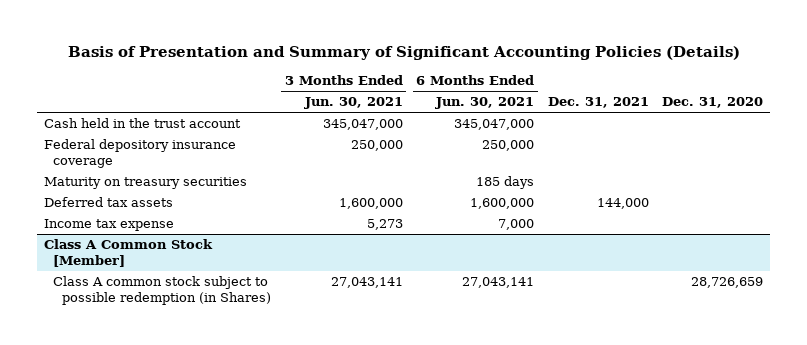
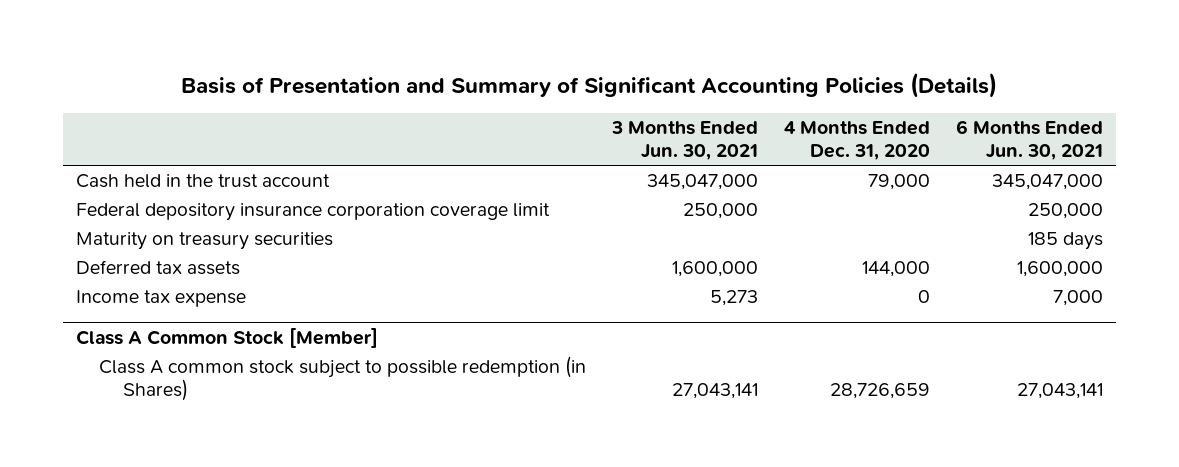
[547,97,649,109] Dec. 31, 2021 -> none
[662,97,764,109] Dec. 31, 2020 -> none
none -> [784,121,931,161] 4 Months Ended Dec. 31, 2020
[43,139,236,168] Federal depository insurance coverage -> [75,203,550,222] Federal depository insurance corporation coverage limit

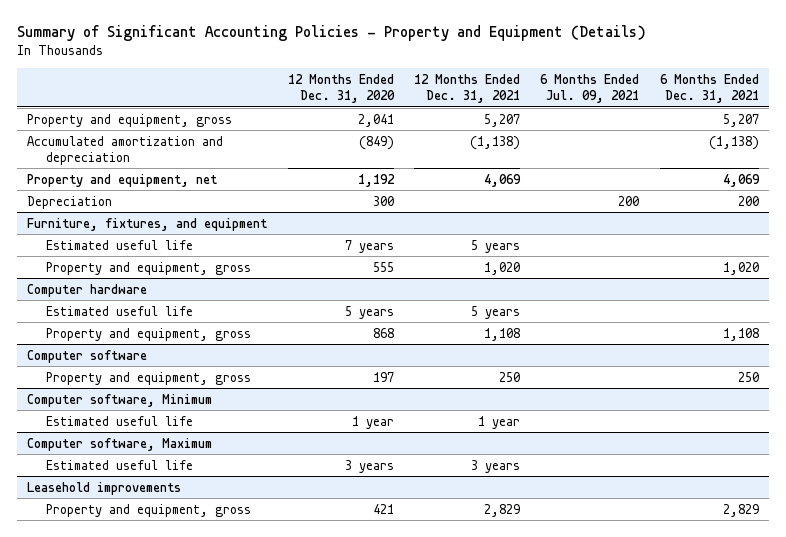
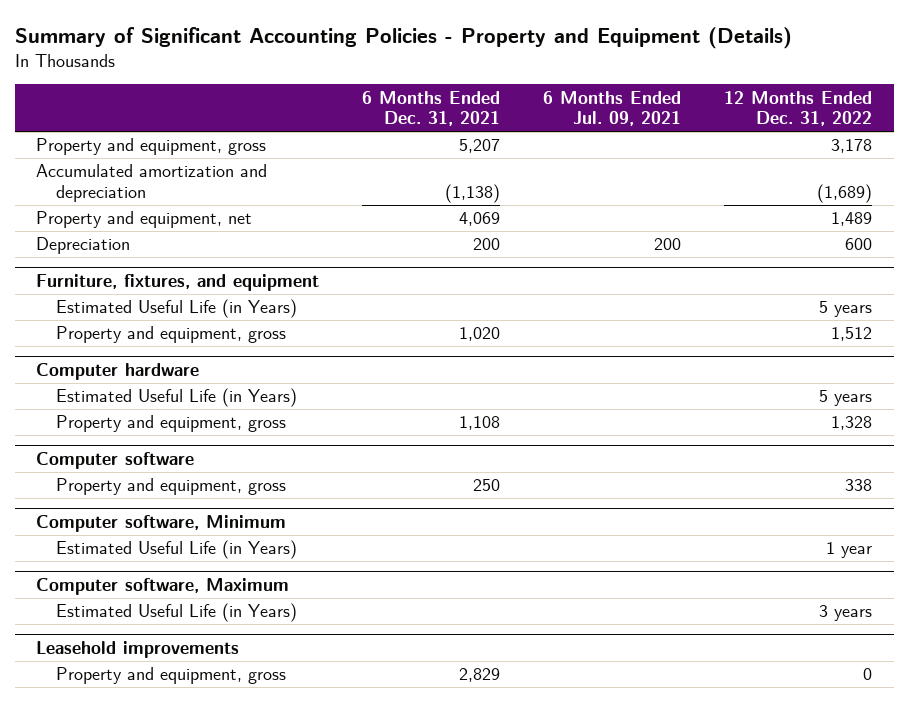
[287,73,395,103] 12 Months Ended Dec. 31, 2020 -> none
[414,73,521,103] 12 Months Ended Dec. 31, 2021 -> none
none -> [724,90,873,127] 12 Months Ended Dec. 31, 2022
[45,239,193,250] Estimated useful life -> [55,299,297,319] Estimated Useful Life (in Years)
[45,305,193,316] Estimated useful life -> [55,388,297,408] Estimated Useful Life (in Years)
[45,415,193,426] Estimated useful life -> [55,540,297,560] Estimated Useful Life (in Years)
[45,459,193,470] Estimated useful life -> [55,603,297,623] Estimated Useful Life (in Years)

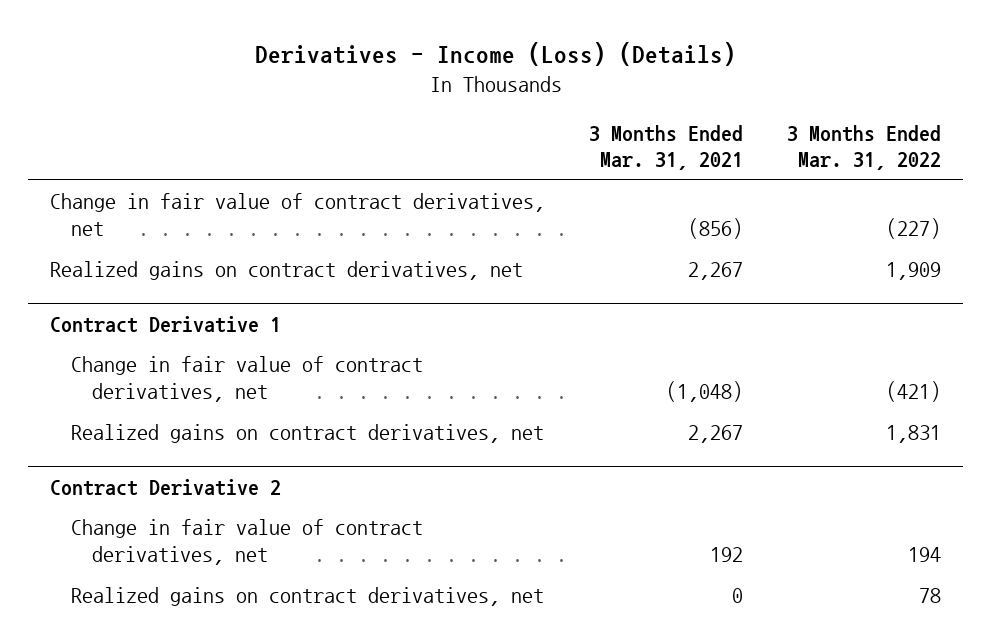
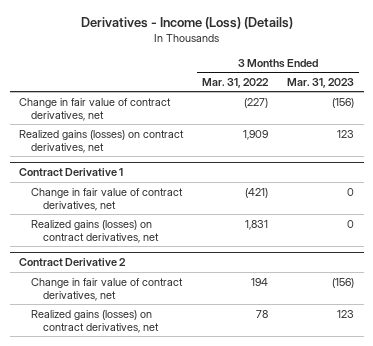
[589,124,744,171] 3 Months Ended Mar. 31, 2021 -> none
none -> [287,77,355,88] Mar. 31, 2023
[50,261,524,281] Realized gains on contract derivatives, net -> [19,129,185,153] Realized gains (losses) on contract derivatives, net
[71,424,545,444] Realized gains on contract derivatives, net -> [31,219,160,243] Realized gains (losses) on contract derivatives, net
[71,587,545,607] Realized gains on contract derivatives, net -> [31,309,160,333] Realized gains (losses) on contract derivatives, net

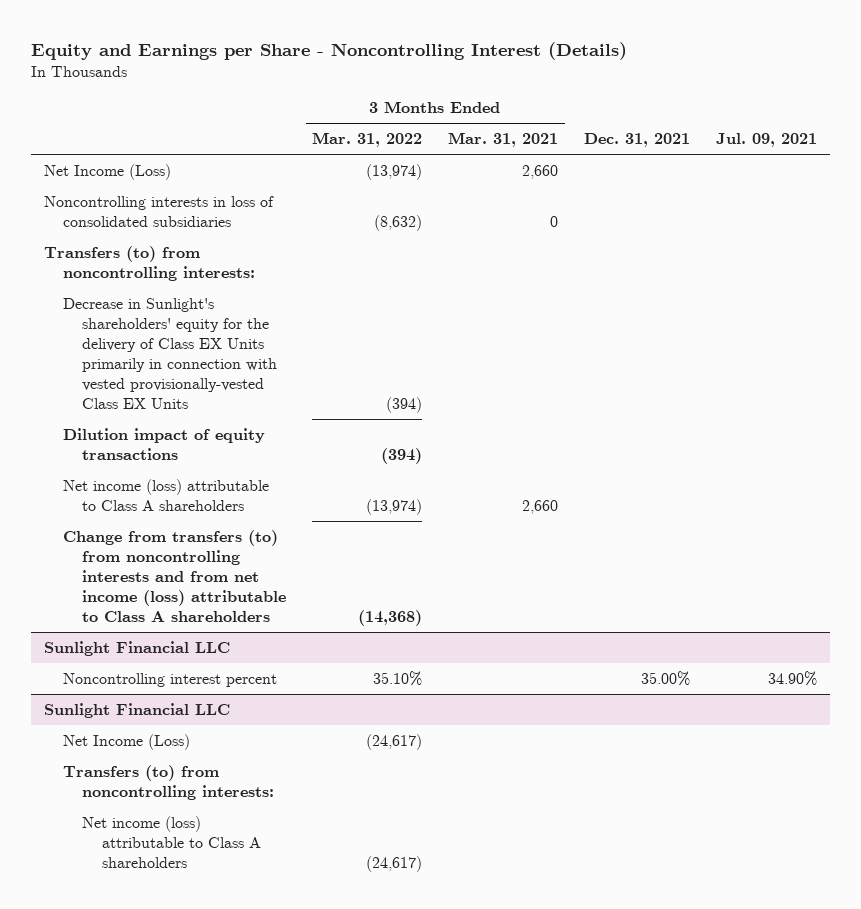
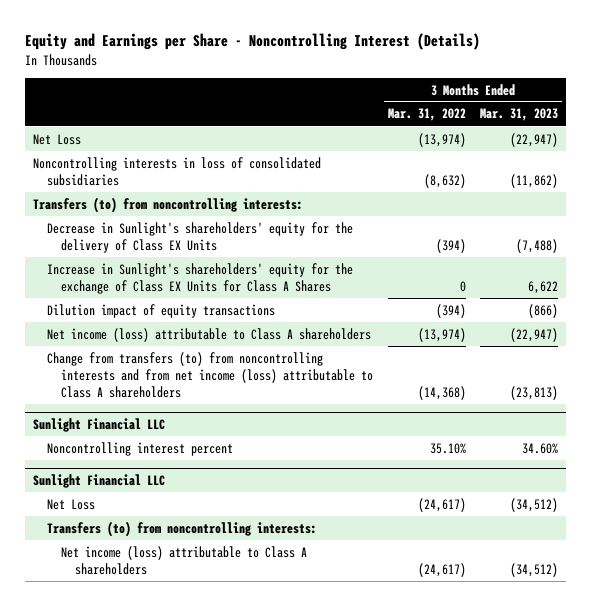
[448,132,559,148] Mar. 31, 2021 -> none
[583,133,690,148] Dec. 31, 2021 -> none
[715,133,817,148] Jul. 09, 2021 -> none
none -> [480,108,559,122] Mar. 31, 2023
[44,163,172,180] Net Income (Loss) -> [32,133,81,145] Net Loss
[63,297,278,409] Decrease in Sunlight's shareholders' equity for the delivery of Class EX Units primarily in connection with vested provisionally-vested Class EX Units -> [46,221,353,253] Decrease in Sunlight's shareholders' equity for the delivery of Class EX Units
none -> [46,262,353,294] Increase in Sunlight's shareholders' equity for the exchange of Class EX Units for Class A Shares
[63,733,191,750] Net Income (Loss) -> [46,498,95,510] Net Loss

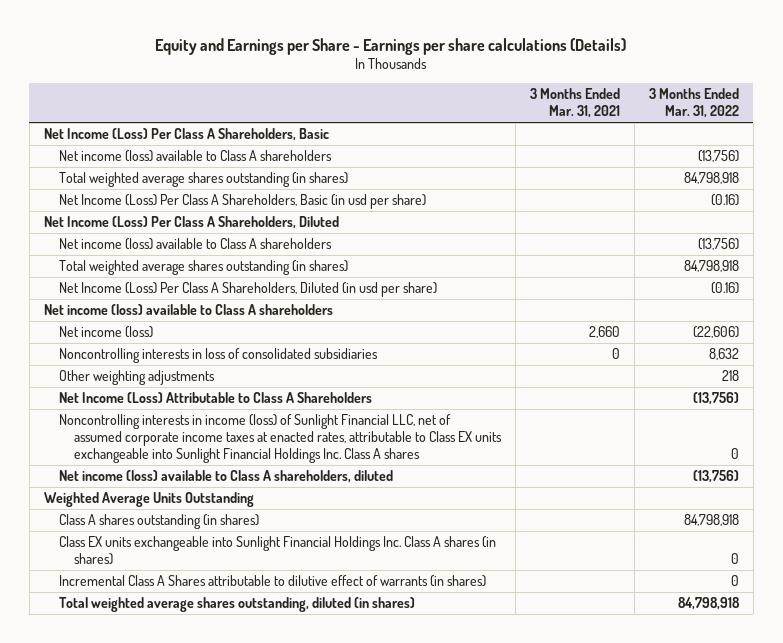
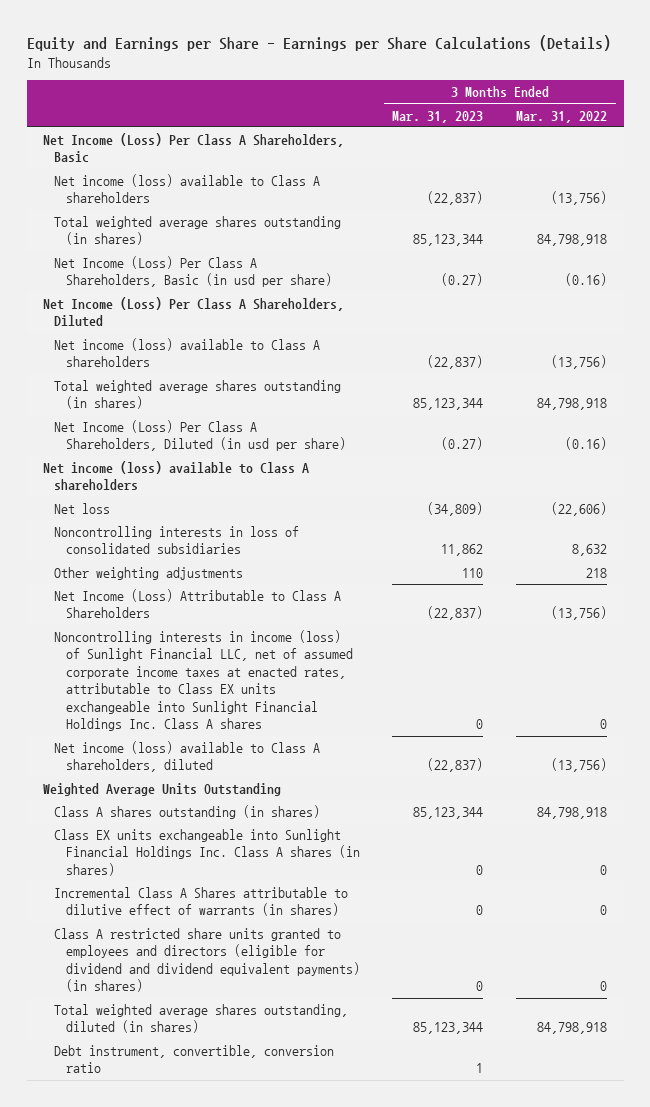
[155,37,627,55] Equity and Earnings per Share - Earnings per share calculations (Details) -> [26,34,611,51] Equity and Earnings per Share - Earnings per Share Calculations (Details)
[530,88,621,119] 3 Months Ended Mar. 31, 2021 -> none
none -> [392,110,484,123] Mar. 31, 2023
[58,325,153,338] Net income (loss) -> [54,502,111,514] Net loss
none -> [54,927,360,993] Class A restricted share units granted to employees and directors (eligible for dividend and dividend equivalent payments) (in shares)
none -> [54,1044,335,1074] Debt instrument, convertible, conversion ratio

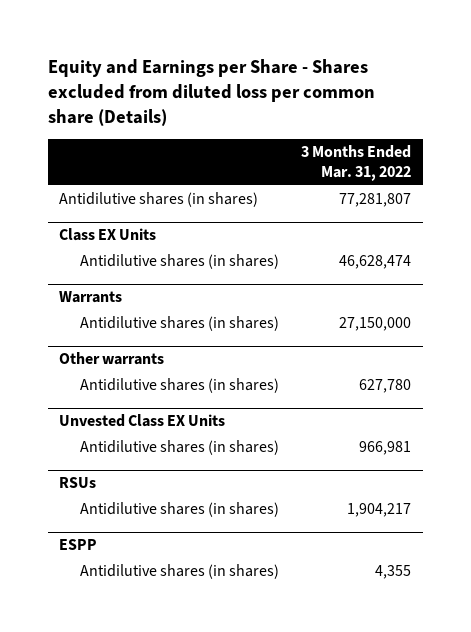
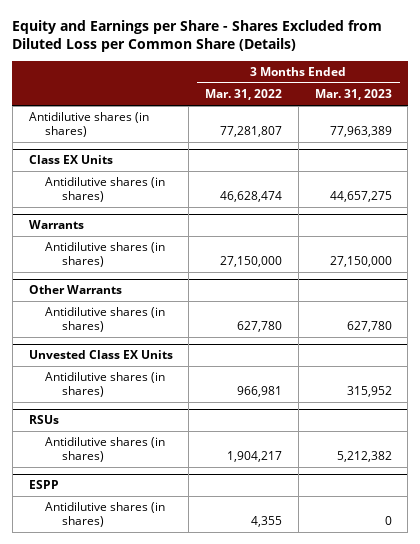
[48,59,376,126] Equity and Earnings per Share - Shares excluded from diluted loss per common share (Details) -> [12,19,383,52] Equity and Earnings per Share - Shares Excluded from Diluted Loss per Common Share (Details)
none -> [314,89,392,101] Mar. 31, 2023
[59,352,165,366] Other warrants -> [28,285,122,295] Other Warrants

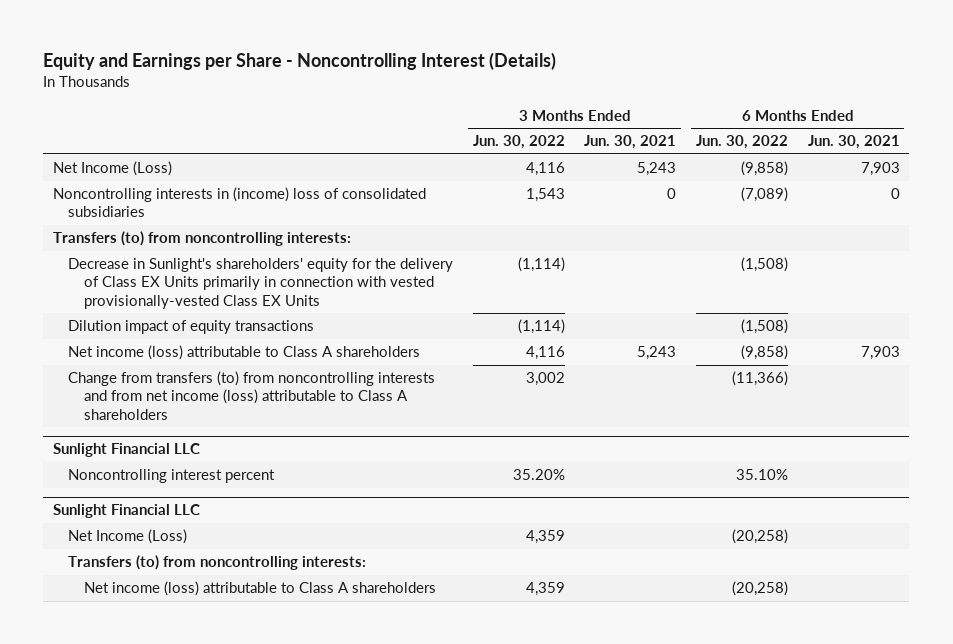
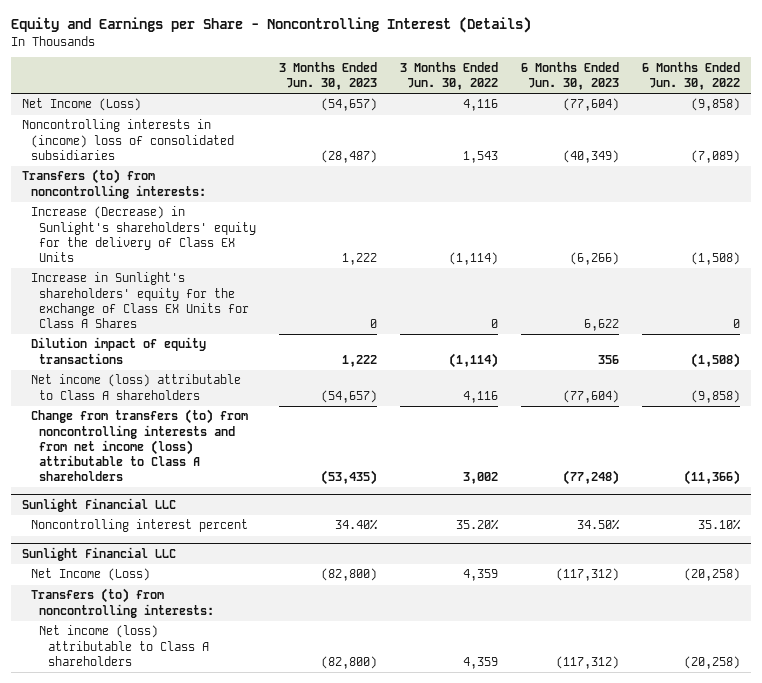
[584,135,677,150] Jun. 30, 2021 -> none
[807,135,900,150] Jun. 30, 2021 -> none
none -> [279,61,378,90] 3 Months Ended Jun. 30, 2023
none -> [520,61,619,90] 6 Months Ended Jun. 30, 2023
[68,258,454,309] Decrease in Sunlight's shareholders' equity for the delivery of Class EX Units primarily in connection with vested provisionally-vested Class EX Units -> [30,206,257,262] Increase (Decrease) in Sunlight's shareholders' equity for the delivery of Class EX Units
none -> [30,272,250,328] Increase in Sunlight's shareholders' equity for the exchange of Class EX Units for Class A Shares

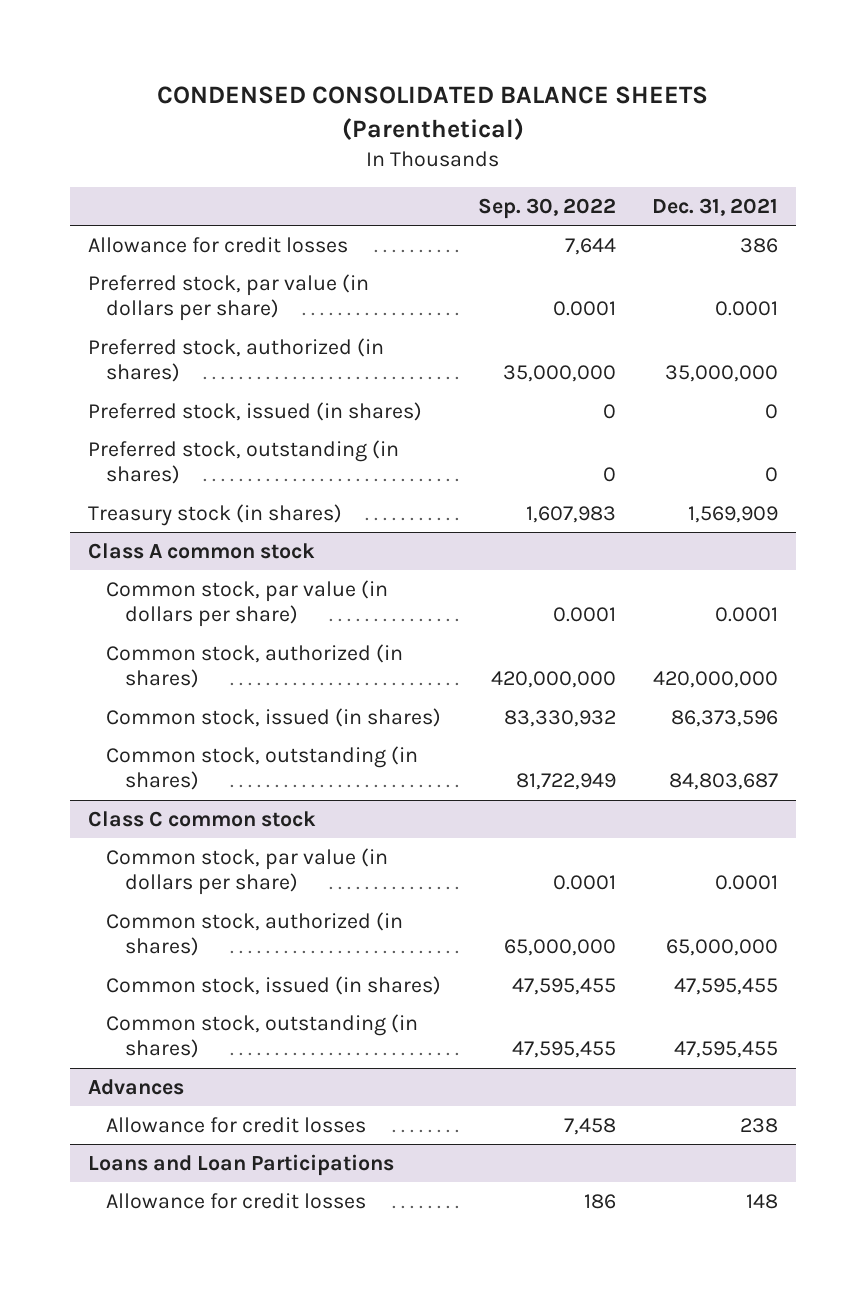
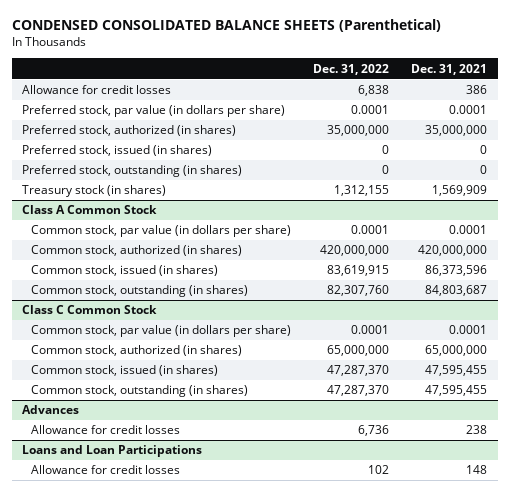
[477,198,616,220] Sep. 30, 2022 -> none
none -> [313,63,390,75] Dec. 31, 2022
[87,542,315,559] Class A common stock -> [22,205,158,215] Class A Common Stock
[87,810,316,827] Class C common stock -> [22,305,158,315] Class C Common Stock

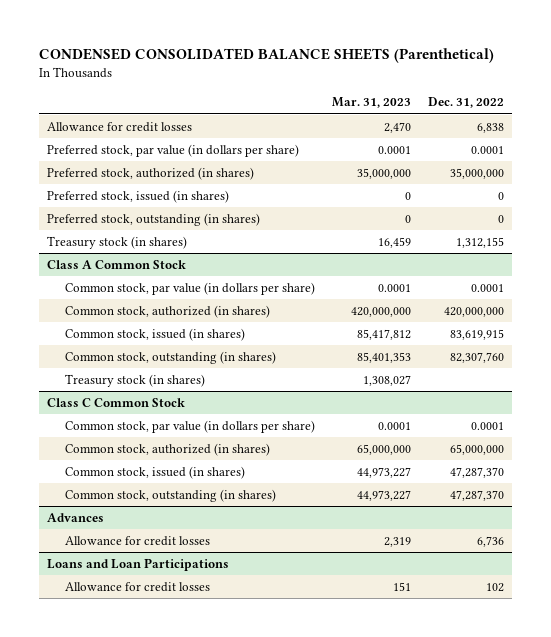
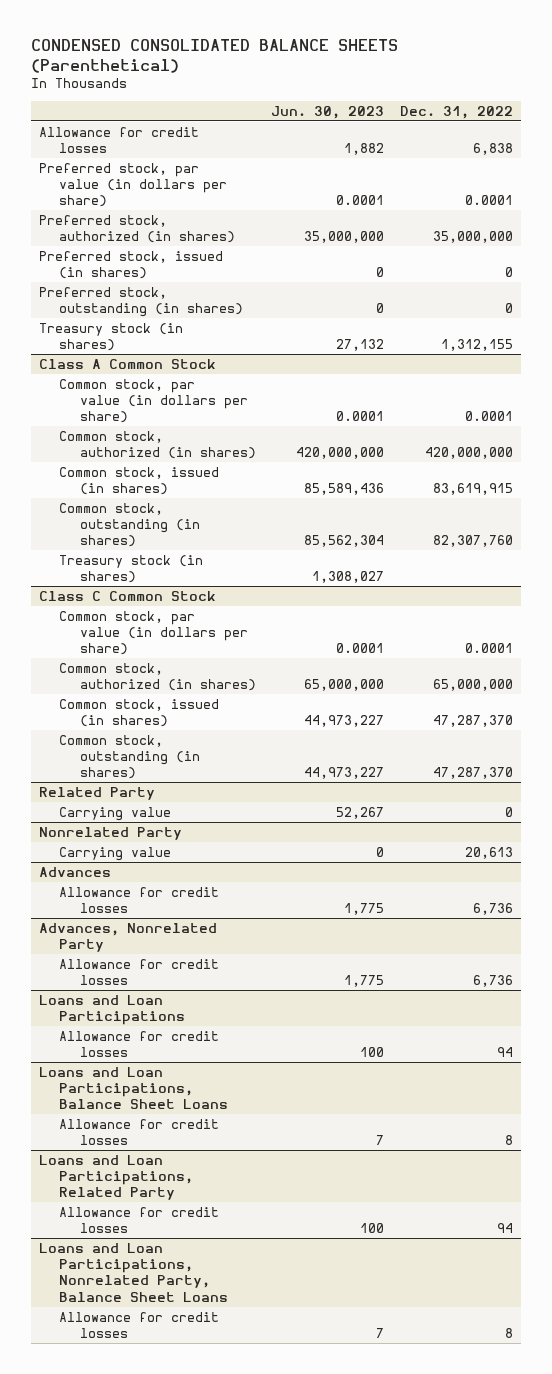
[332,97,412,109] Mar. 31, 2023 -> none
none -> [271,105,385,119] Jun. 30, 2023
none -> [38,786,155,800] Related Party
none -> [59,806,172,821] Carrying value
none -> [38,826,182,840] Nonrelated Party
none -> [59,846,172,861] Carrying value
none -> [38,922,217,953] Advances, Nonrelated Party
none -> [59,958,220,986] Allowance for credit losses
[485,582,504,592] 102 -> [497,1047,514,1058] 94
none -> [38,1066,229,1110] Loans and Loan Participations, Balance Sheet Loans
none -> [59,1118,220,1146] Allowance for credit losses
none -> [38,1154,194,1201] Loans and Loan Participations, Related Party
none -> [59,1206,220,1234] Allowance for credit losses
none -> [38,1242,229,1302] Loans and Loan Participations, Nonrelated Party, Balance Sheet Loans
none -> [59,1311,220,1339] Allowance for credit losses

